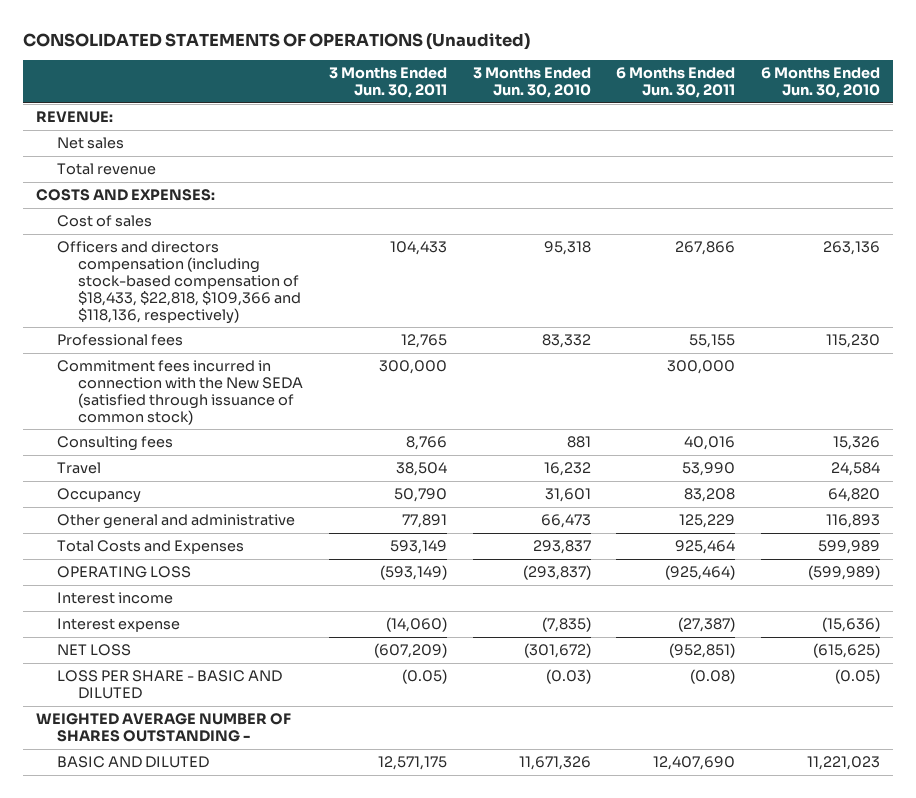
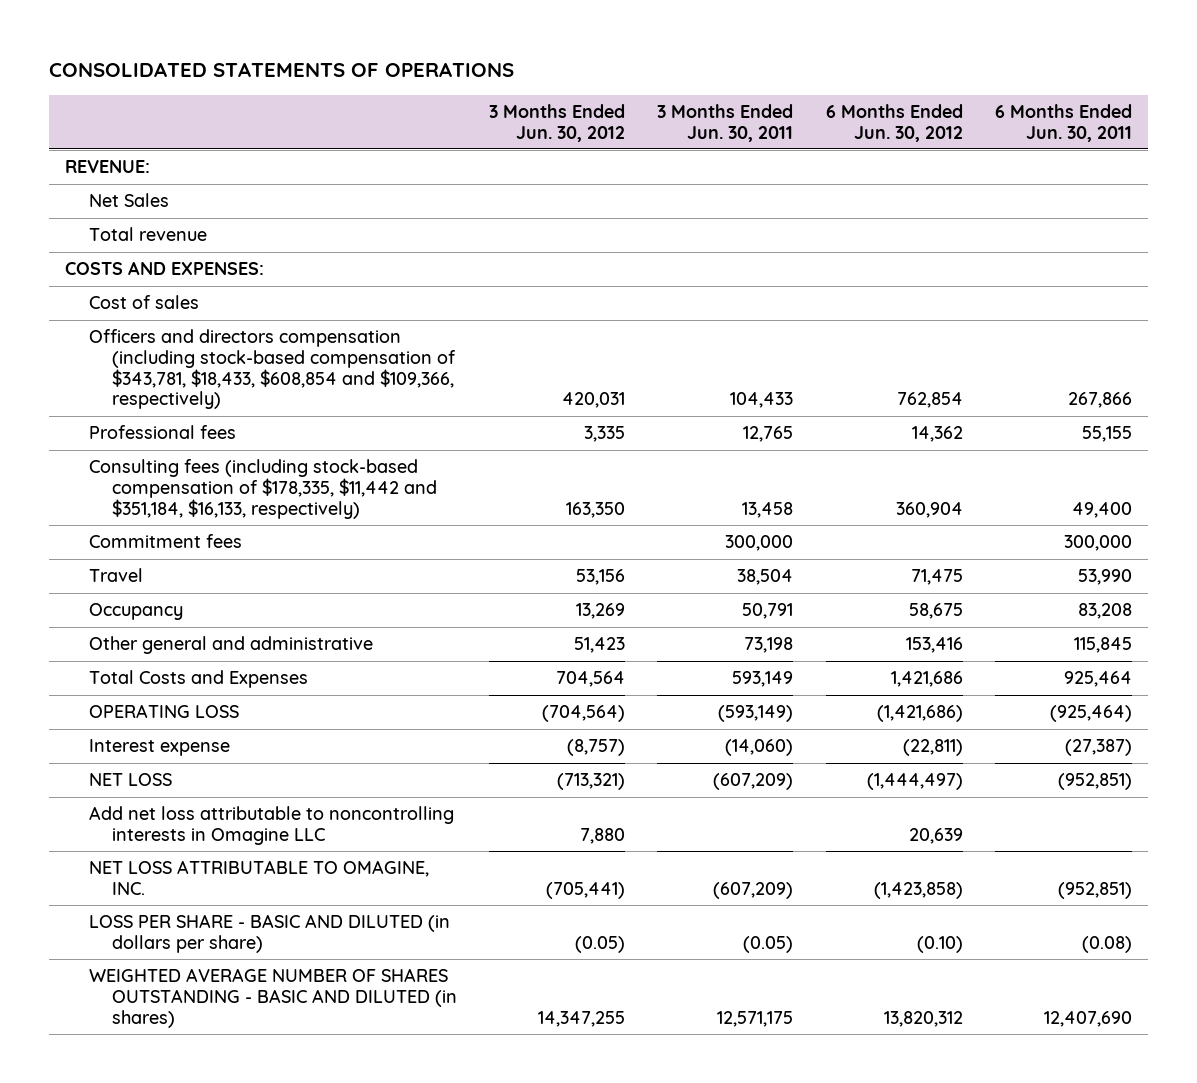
[23,32,531,50] CONSOLIDATED STATEMENTS OF OPERATIONS (Unaudited) -> [48,61,514,77] CONSOLIDATED STATEMENTS OF OPERATIONS
[472,67,591,99] 3 Months Ended Jun. 30, 2010 -> none
[761,67,881,99] 6 Months Ended Jun. 30, 2010 -> none
none -> [489,103,626,142] 3 Months Ended Jun. 30, 2012
none -> [825,103,963,142] 6 Months Ended Jun. 30, 2012
[57,137,125,150] Net sales -> [88,193,169,208] Net Sales
[57,241,302,324] Officers and directors compensation (including stock-based compensation of $18,433, $22,818, $109,366 and $118,136, respectively) -> [88,329,457,410] Officers and directors compensation (including stock-based compensation of $343,781, $18,433, $608,854 and $109,366, respectively)
[57,360,304,425] Commitment fees incurred in connection with the New SEDA (satisfied through issuance of common stock) -> none
[57,436,174,452] Consulting fees -> none
none -> [88,459,438,519] Consulting fees (including stock-based compensation of $178,335, $11,442 and $351,184, $16,133, respectively)
none -> [88,534,242,549] Commitment fees
[393,488,447,503] 50,790 -> [742,603,794,620] 50,791
[401,514,447,529] 77,891 -> [744,637,794,654] 73,198
[679,514,736,529] 125,229 -> [1073,637,1132,654] 115,845
[57,592,174,605] Interest income -> none
[36,713,292,743] WEIGHTED AVERAGE NUMBER OF SHARES OUTSTANDING - -> none
none -> [88,806,454,845] Add net loss attributable to noncontrolling interests in Omagine LLC
none -> [88,860,429,895] NET LOSS ATTRIBUTABLE TO OMAGINE, INC.
[57,670,283,700] LOSS PER SHARE - BASIC AND DILUTED -> [88,914,450,953] LOSS PER SHARE - BASIC AND DILUTED (in dollars per share)
[57,756,210,769] BASIC AND DILUTED -> [88,968,458,1028] WEIGHTED AVERAGE NUMBER OF SHARES OUTSTANDING - BASIC AND DILUTED (in shares)

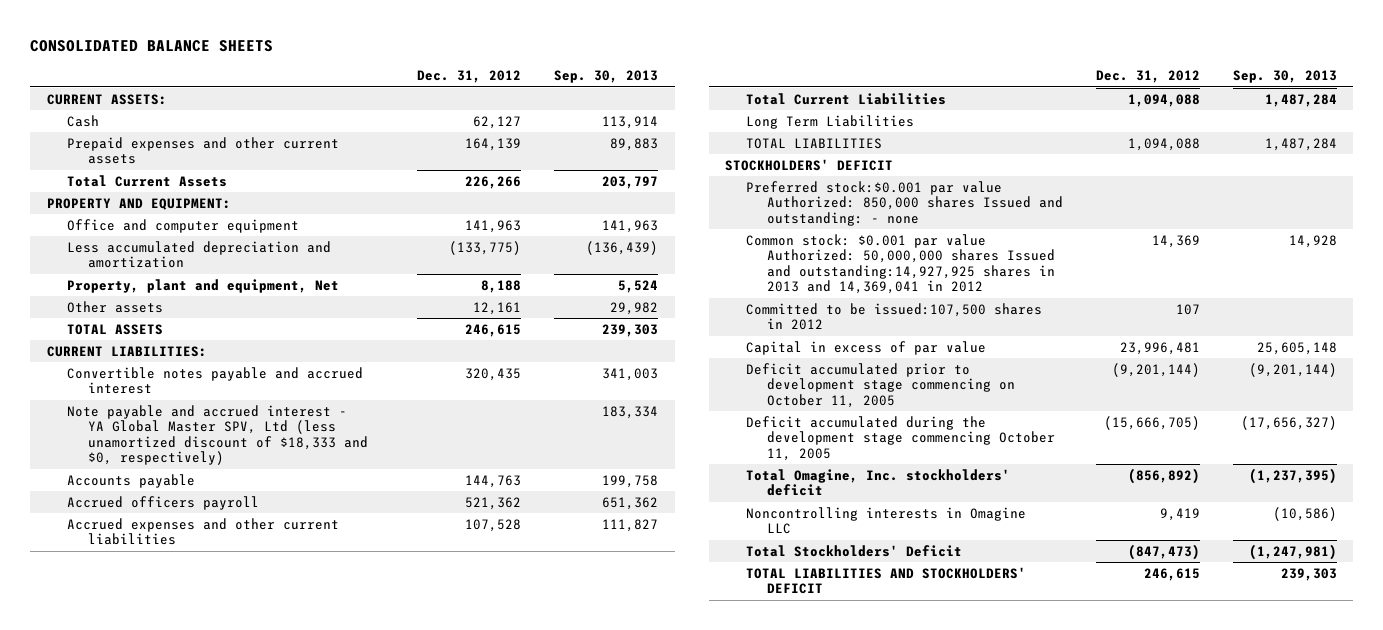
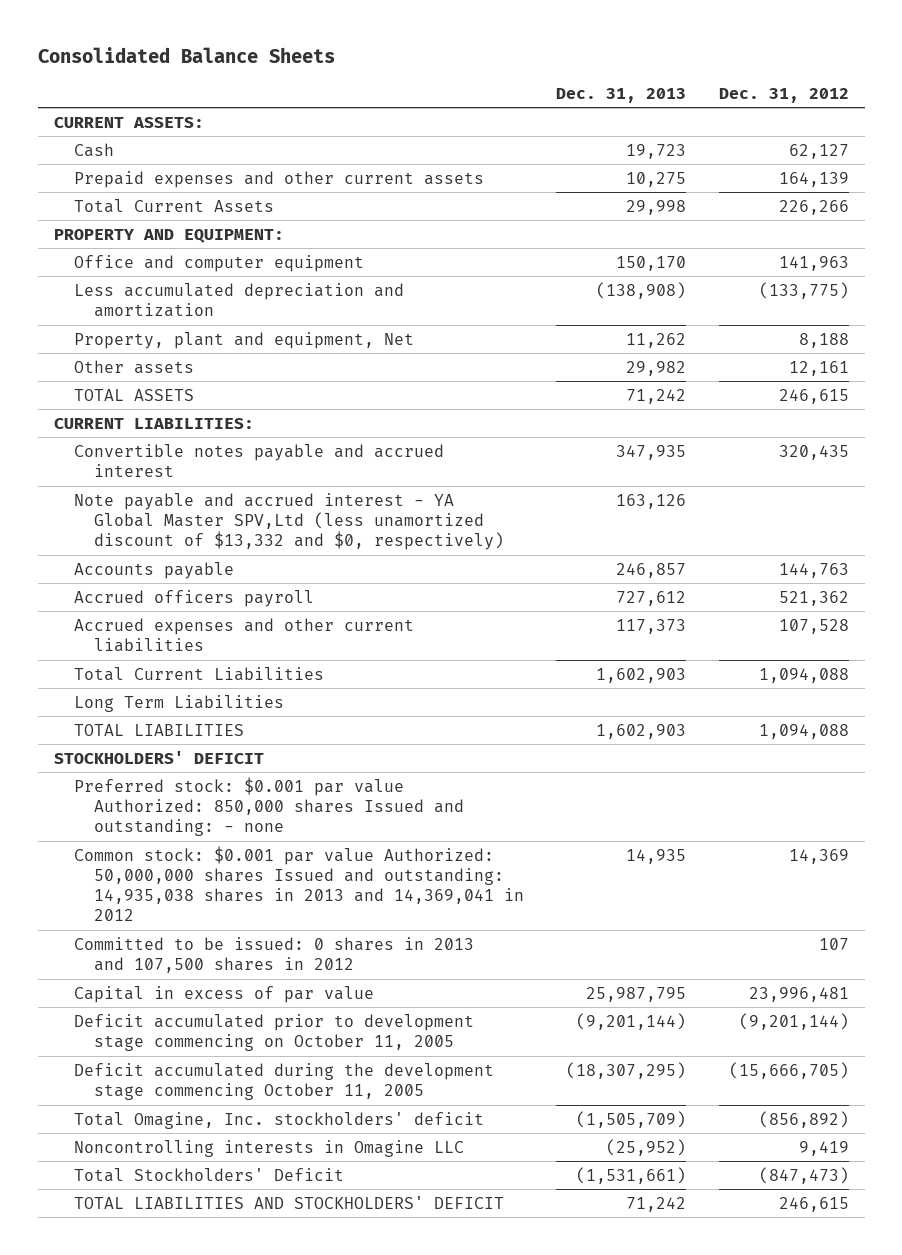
[30,39,274,52] CONSOLIDATED BALANCE SHEETS -> [37,46,335,63] Consolidated Balance Sheets
[554,70,659,84] Sep. 30, 2013 -> none
none -> [556,87,687,103] Dec. 31, 2013
[67,404,369,466] Note payable and accrued interest - YA Global Master SPV, Ltd (less unamortized discount of $18,333 and $0, respectively) -> [73,492,504,551] Note payable and accrued interest - YA Global Master SPV,Ltd (less unamortized discount of $13,332 and $0, respectively)
[745,180,1063,226] Preferred stock:$0.001 par value Authorized: 850,000 shares Issued and outstanding: - none -> [73,776,464,837] Preferred stock: $0.001 par value Authorized: 850,000 shares Issued and outstanding: - none
[745,233,1055,295] Common stock: $0.001 par value Authorized: 50,000,000 shares Issued and outstanding:14,927,925 shares in 2013 and 14,369,041 in 2012 -> [73,845,524,922] Common stock: $0.001 par value Authorized: 50,000,000 shares Issued and outstanding: 14,935,038 shares in 2013 and 14,369,041 in 2012
[745,302,1042,331] Committed to be issued:107,500 shares in 2012 -> [73,936,474,973] Committed to be issued: 0 shares in 2013 and 107,500 shares in 2012

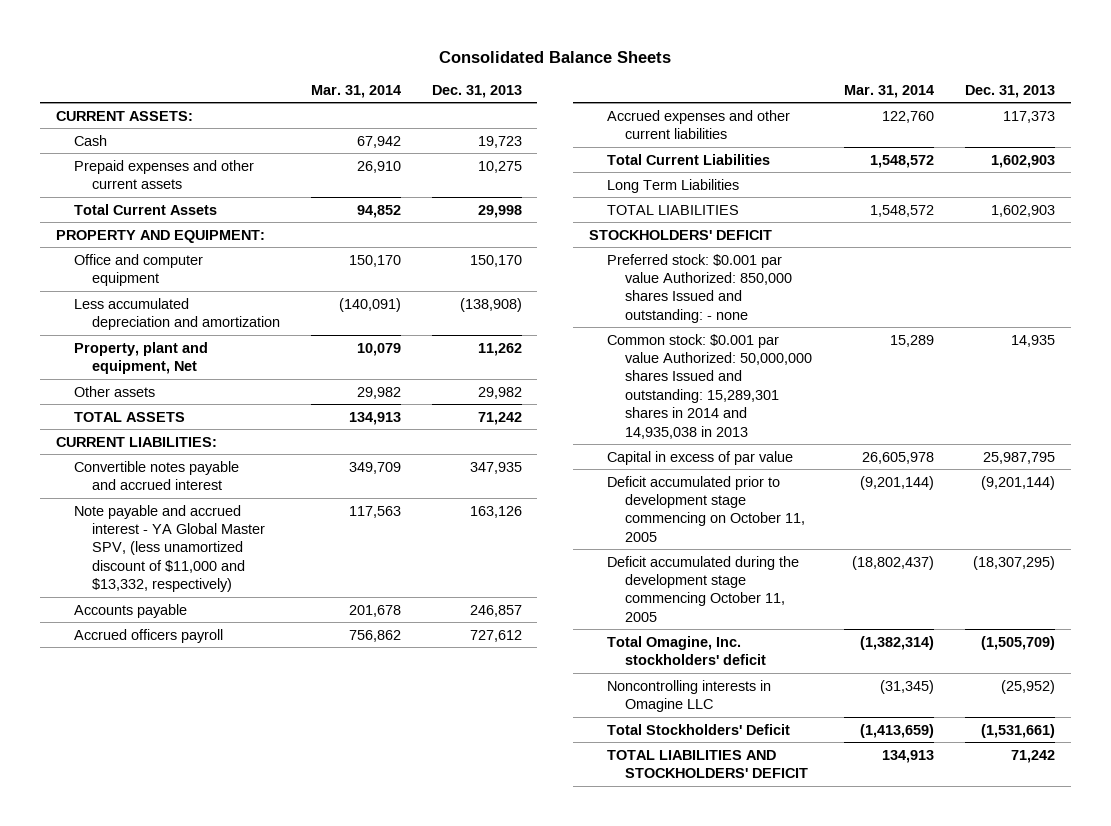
[718,87,849,103] Dec. 31, 2012 -> none
none -> [310,84,401,98] Mar. 31, 2014
[73,492,504,551] Note payable and accrued interest - YA Global Master SPV,Ltd (less unamortized discount of $13,332 and $0, respectively) -> [73,504,266,593] Note payable and accrued interest - YA Global Master SPV, (less unamortized discount of $11,000 and $13,332, respectively)
[73,936,474,973] Committed to be issued: 0 shares in 2013 and 107,500 shares in 2012 -> none
[73,845,524,922] Common stock: $0.001 par value Authorized: 50,000,000 shares Issued and outstanding: 14,935,038 shares in 2013 and 14,369,041 in 2012 -> [607,333,813,439] Common stock: $0.001 par value Authorized: 50,000,000 shares Issued and outstanding: 15,289,301 shares in 2014 and 14,935,038 in 2013

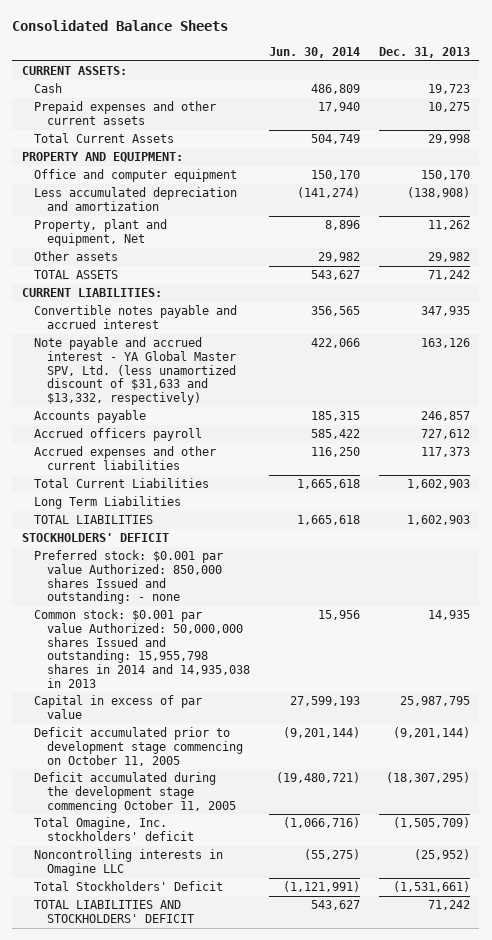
[310,84,401,98] Mar. 31, 2014 -> none
none -> [268,46,360,58] Jun. 30, 2014
[73,504,266,593] Note payable and accrued interest - YA Global Master SPV, (less unamortized discount of $11,000 and $13,332, respectively) -> [34,337,236,406] Note payable and accrued interest - YA Global Master SPV, Ltd. (less unamortized discount of $31,633 and $13,332, respectively)
[607,333,813,439] Common stock: $0.001 par value Authorized: 50,000,000 shares Issued and outstanding: 15,289,301 shares in 2014 and 14,935,038 in 2013 -> [34,609,250,688] Common stock: $0.001 par value Authorized: 50,000,000 shares Issued and outstanding: 15,955,798 shares in 2014 and 14,935,038 in 2013

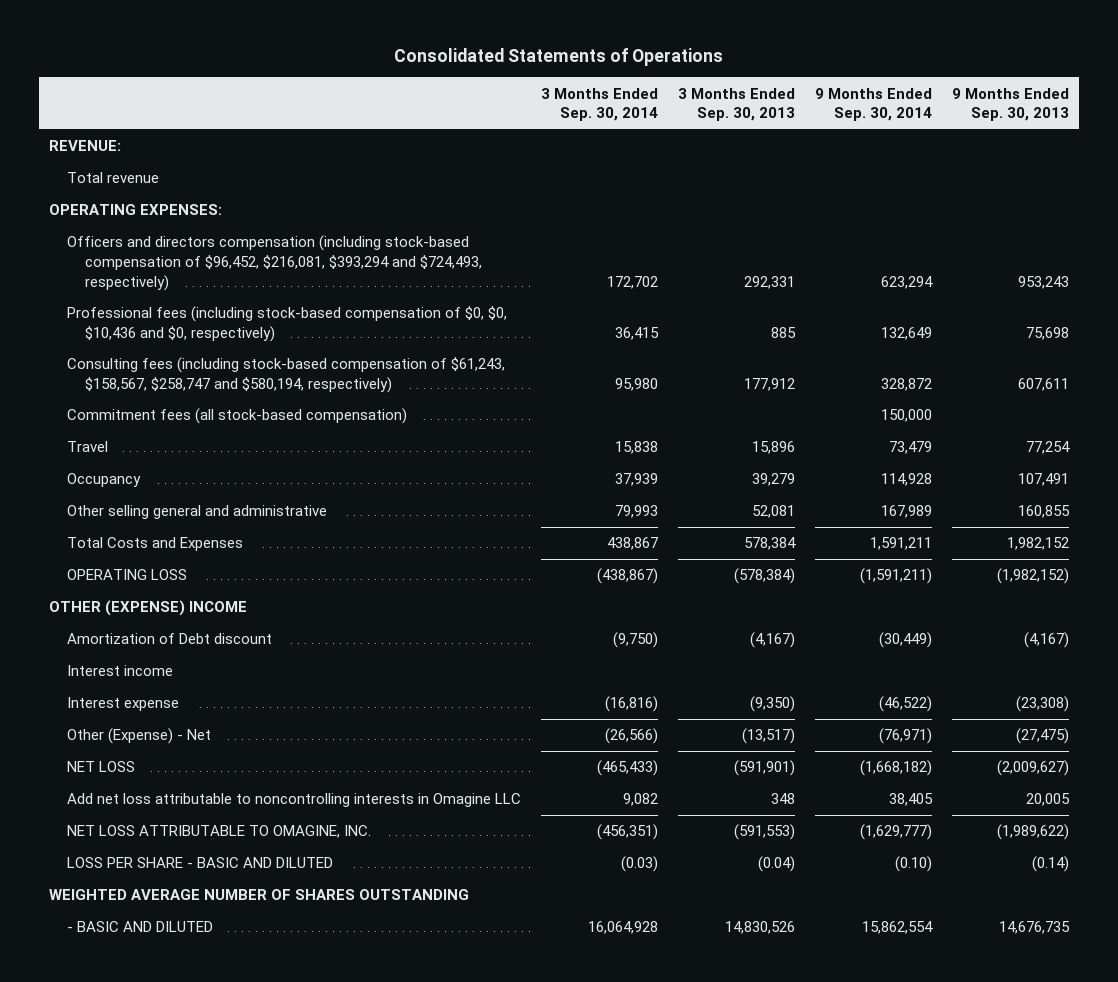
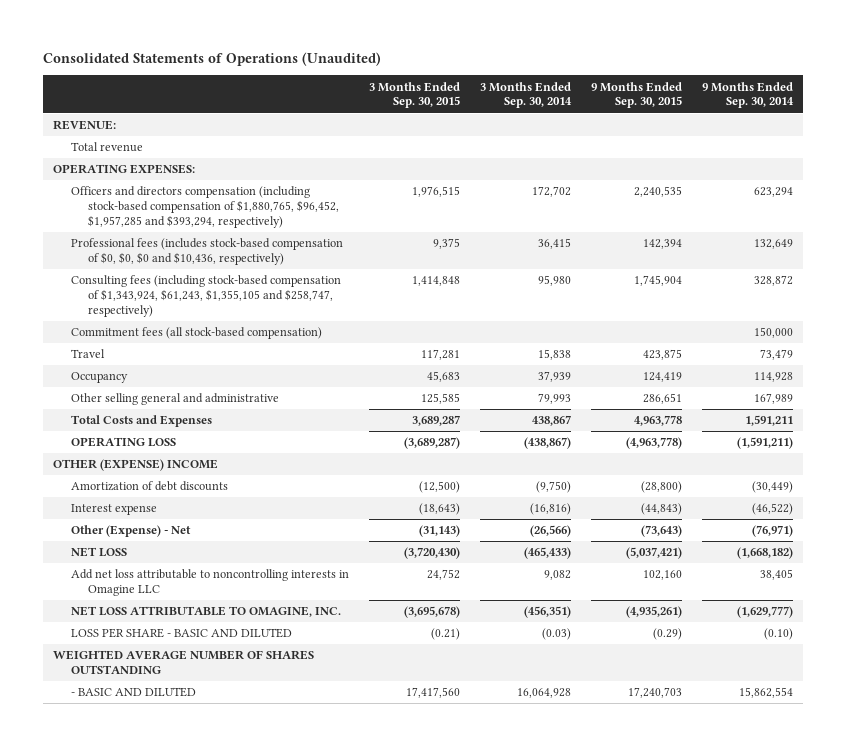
[393,48,723,67] Consolidated Statements of Operations -> [42,51,381,66] Consolidated Statements of Operations (Unaudited)
[678,87,796,122] 3 Months Ended Sep. 30, 2013 -> none
[952,87,1070,122] 9 Months Ended Sep. 30, 2013 -> none
none -> [368,81,460,109] 3 Months Ended Sep. 30, 2015
none -> [590,81,682,109] 9 Months Ended Sep. 30, 2015
[67,235,483,291] Officers and directors compensation (including stock-based compensation of $96,452, $216,081, $393,294 and $724,493, respectively) -> [70,186,340,228] Officers and directors compensation (including stock-based compensation of $1,880,765, $96,452, $1,957,285 and $393,294, respectively)
[67,306,508,342] Professional fees (including stock-based compensation of $0, $0, $10,436 and $0, respectively) -> [70,238,343,266] Professional fees (includes stock-based compensation of $0, $0, $0 and $10,436, respectively)
[67,357,506,393] Consulting fees (including stock-based compensation of $61,243, $158,567, $258,747 and $580,194, respectively) -> [70,275,341,317] Consulting fees (including stock-based compensation of $1,343,924, $61,243, $1,355,105 and $258,747, respectively)
[67,665,174,677] Interest income -> none
[67,633,273,645] Amortization of Debt discount -> [70,481,228,492] Amortization of debt discounts

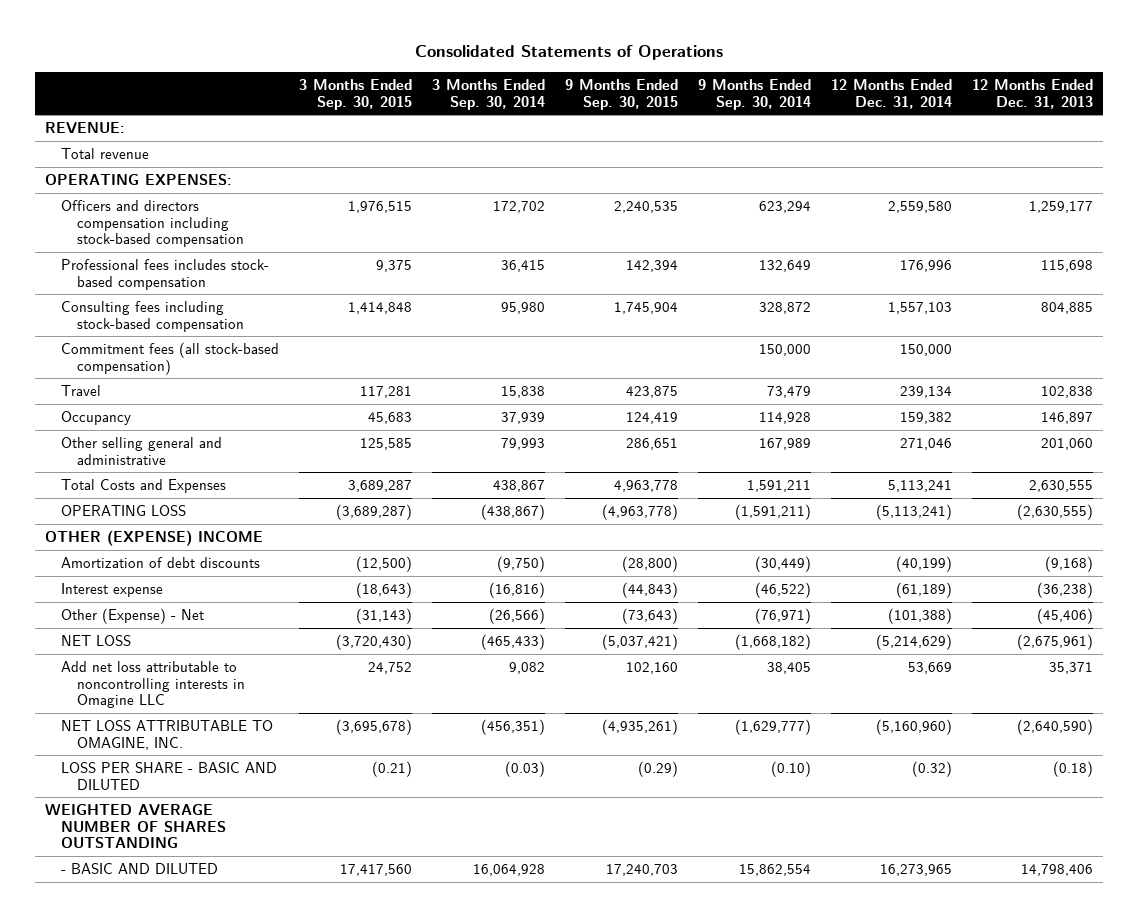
[42,51,381,66] Consolidated Statements of Operations (Unaudited) -> [414,45,723,61] Consolidated Statements of Operations
none -> [830,78,952,109] 12 Months Ended Dec. 31, 2014
none -> [971,78,1093,109] 12 Months Ended Dec. 31, 2013
[70,186,340,228] Officers and directors compensation (including stock-based compensation of $1,880,765, $96,452, $1,957,285 and $393,294, respectively) -> [60,199,244,248] Officers and directors compensation including stock-based compensation
[70,238,343,266] Professional fees (includes stock-based compensation of $0, $0, $0 and $10,436, respectively) -> [60,258,269,290] Professional fees includes stock- based compensation
[70,275,341,317] Consulting fees (including stock-based compensation of $1,343,924, $61,243, $1,355,105 and $258,747, respectively) -> [60,300,244,332] Consulting fees including stock-based compensation

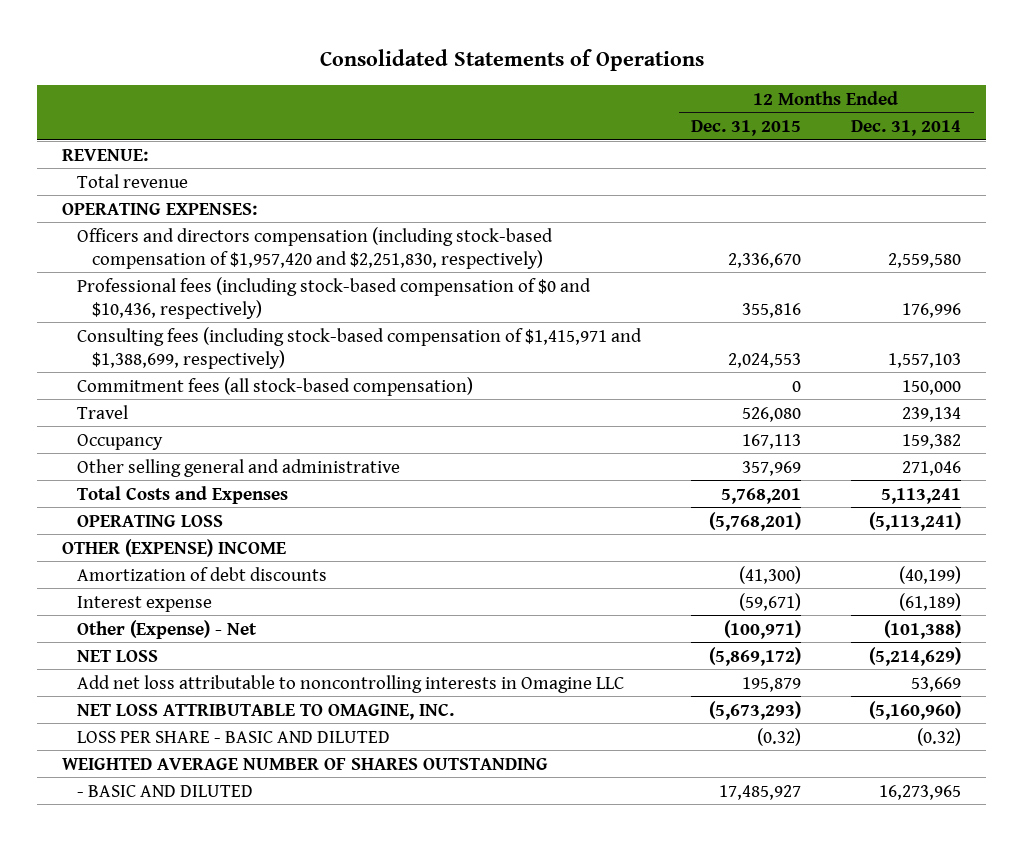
[298,78,412,110] 3 Months Ended Sep. 30, 2015 -> none
[431,78,545,110] 3 Months Ended Sep. 30, 2014 -> none
[564,78,678,110] 9 Months Ended Sep. 30, 2015 -> none
[697,78,811,110] 9 Months Ended Sep. 30, 2014 -> none
[971,78,1093,109] 12 Months Ended Dec. 31, 2013 -> none
none -> [691,120,802,137] Dec. 31, 2015
[60,199,244,248] Officers and directors compensation including stock-based compensation -> [77,226,554,269] Officers and directors compensation (including stock-based compensation of $1,957,420 and $2,251,830, respectively)
[60,258,269,290] Professional fees includes stock- based compensation -> [77,276,592,319] Professional fees (including stock-based compensation of $0 and $10,436, respectively)
[60,300,244,332] Consulting fees including stock-based compensation -> [77,326,643,369] Consulting fees (including stock-based compensation of $1,415,971 and $1,388,699, respectively)

